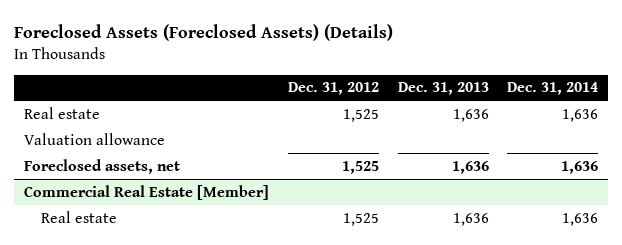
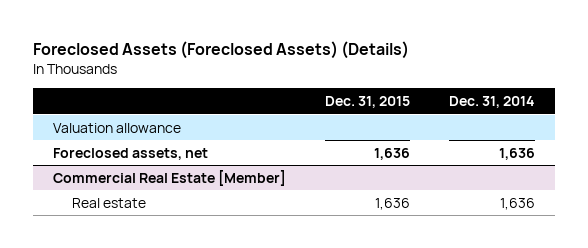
[287,82,379,96] Dec. 31, 2012 -> none
[397,82,489,96] Dec. 31, 2013 -> none
none -> [325,96,411,109] Dec. 31, 2015
[23,106,100,119] Real estate -> none

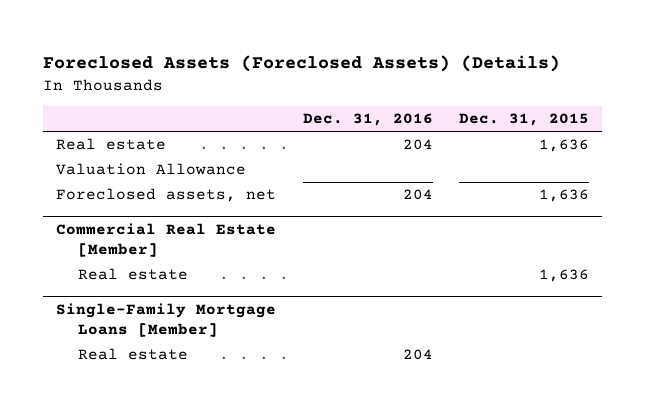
[449,96,536,109] Dec. 31, 2014 -> none
none -> [302,113,433,127] Dec. 31, 2016
none -> [56,138,167,151] Real estate
[52,122,181,133] Valuation allowance -> [56,163,247,176] Valuation Allowance
none -> [56,303,277,337] Single-Family Mortgage Loans [Member]
none -> [78,348,189,361] Real estate

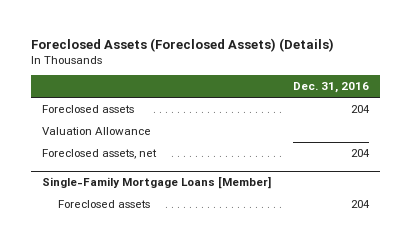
[458,113,589,127] Dec. 31, 2015 -> none
[56,138,167,151] Real estate -> [41,105,134,114] Foreclosed assets
[56,223,277,257] Commercial Real Estate [Member] -> none
[78,268,189,281] Real estate -> none
[78,348,189,361] Real estate -> [58,200,151,209] Foreclosed assets

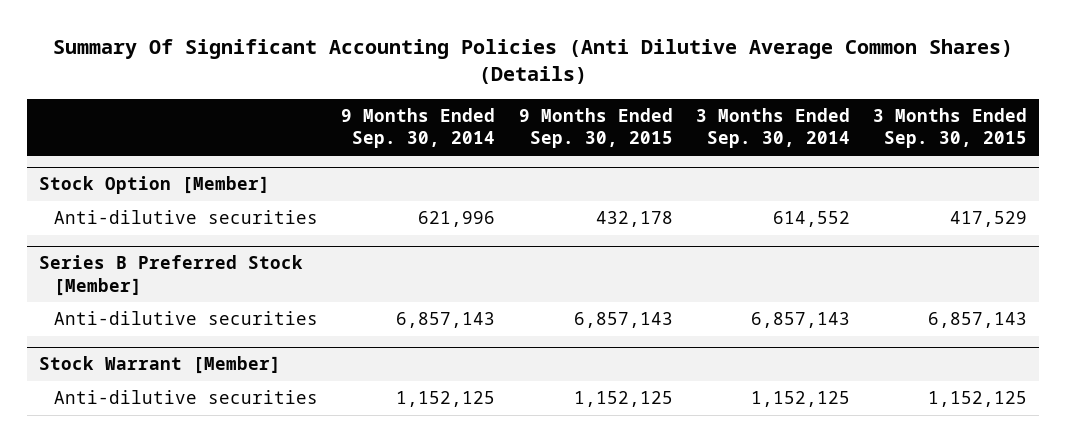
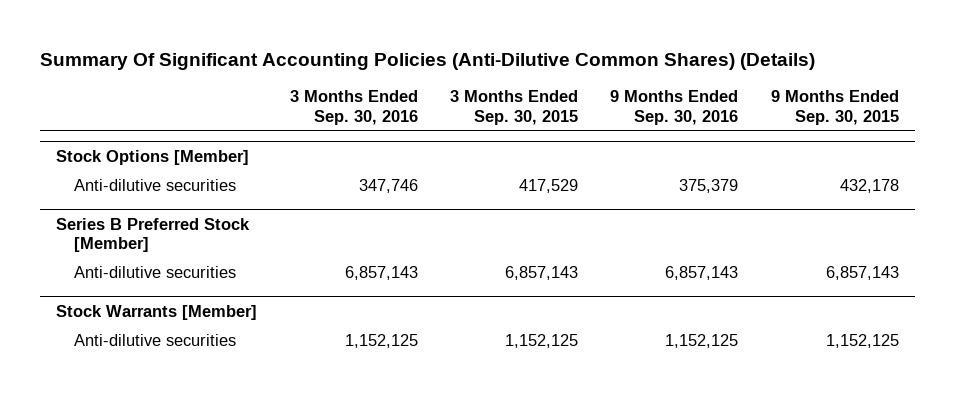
[53,39,1014,85] Summary Of Significant Accounting Policies (Anti Dilutive Average Common Shares) (Details) -> [40,52,816,70] Summary Of Significant Accounting Policies (Anti-Dilutive Common Shares) (Details)
[341,108,496,149] 9 Months Ended Sep. 30, 2014 -> none
[695,108,850,149] 3 Months Ended Sep. 30, 2014 -> none
none -> [289,90,418,125] 3 Months Ended Sep. 30, 2016
none -> [610,90,739,125] 9 Months Ended Sep. 30, 2016
[39,176,271,195] Stock Option [Member] -> [56,149,250,165] Stock Options [Member]
[39,356,282,375] Stock Warrant [Member] -> [56,304,258,320] Stock Warrants [Member]

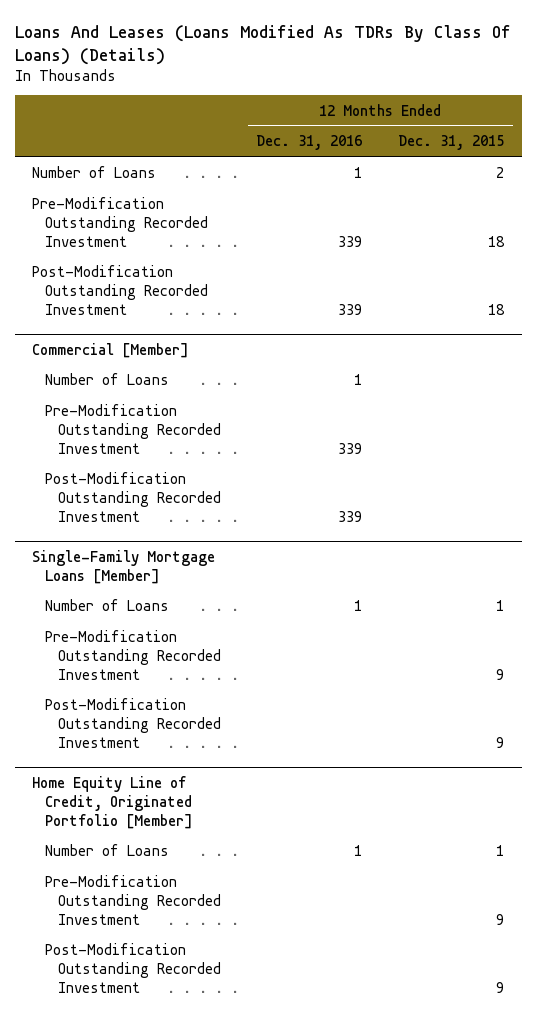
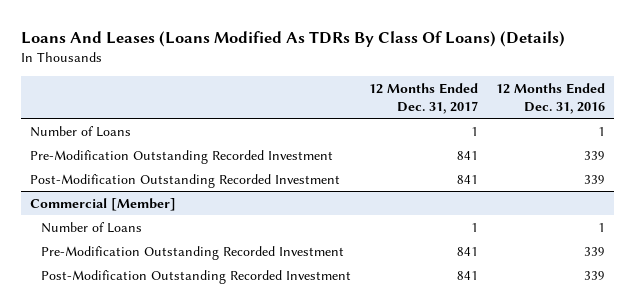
[397,135,504,151] Dec. 31, 2015 -> none
none -> [368,82,478,114] 12 Months Ended Dec. 31, 2017
[32,549,216,584] Single-Family Mortgage Loans [Member] -> none
[45,599,170,612] Number of Loans -> none
[45,630,222,681] Pre-Modification Outstanding Recorded Investment -> none
[45,698,222,749] Post-Modification Outstanding Recorded Investment -> none
[32,775,194,829] Home Equity Line of Credit, Originated Portfolio [Member] -> none
[45,844,170,857] Number of Loans -> none
[45,875,222,926] Pre-Modification Outstanding Recorded Investment -> none
[45,943,222,994] Post-Modification Outstanding Recorded Investment -> none

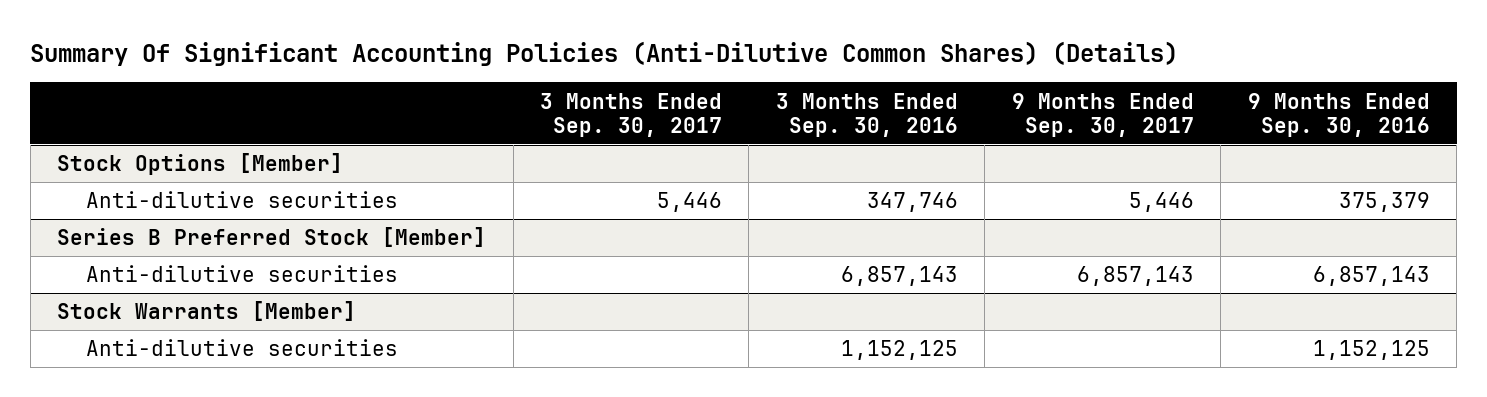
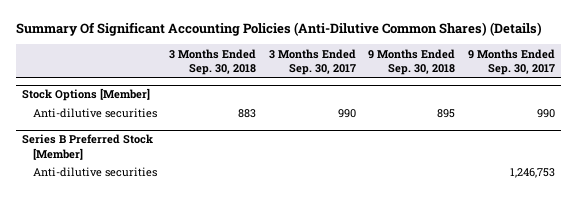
[775,92,958,137] 3 Months Ended Sep. 30, 2016 -> none
[1247,92,1430,137] 9 Months Ended Sep. 30, 2016 -> none
none -> [169,48,257,75] 3 Months Ended Sep. 30, 2018
none -> [368,48,456,75] 9 Months Ended Sep. 30, 2018
[656,192,722,213] 5,446 -> [337,109,356,119] 990
[1128,192,1194,213] 5,446 -> [536,109,555,119] 990
[57,301,357,322] Stock Warrants [Member] -> none
[85,339,398,357] Anti-dilutive securities -> none
[1076,266,1194,287] 6,857,143 -> [509,168,555,179] 1,246,753

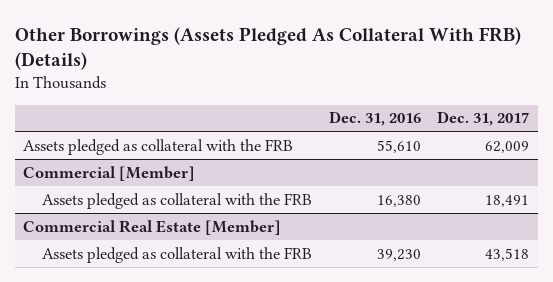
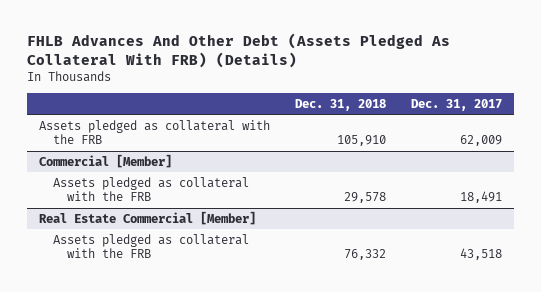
[15,26,522,71] Other Borrowings (Assets Pledged As Collateral With FRB) (Details) -> [26,32,450,68] FHLB Advances And Other Debt (Assets Pledged As Collateral With FRB) (Details)
[328,111,421,127] Dec. 31, 2016 -> none
none -> [295,98,387,111] Dec. 31, 2018
[23,219,282,235] Commercial Real Estate [Member] -> [39,210,257,225] Real Estate Commercial [Member]

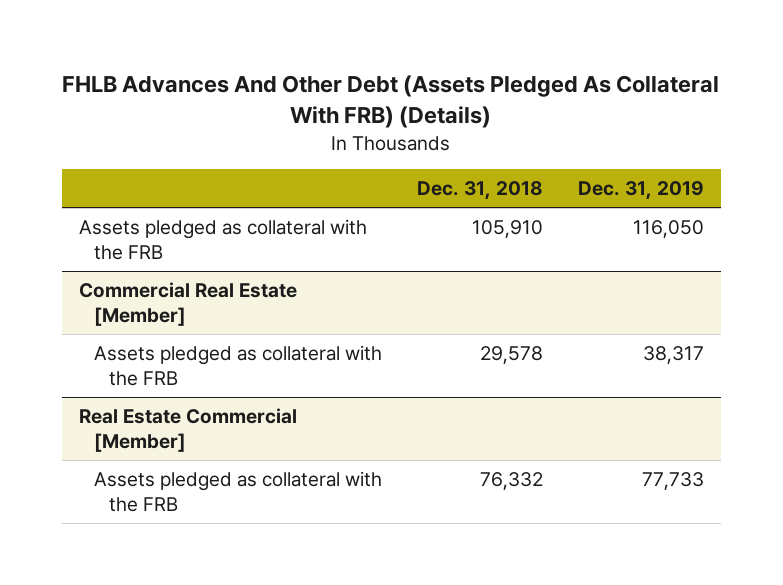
[410,98,502,111] Dec. 31, 2017 -> none
none -> [577,181,704,201] Dec. 31, 2019
[39,153,173,168] Commercial [Member] -> [79,282,298,327] Commercial Real Estate [Member]

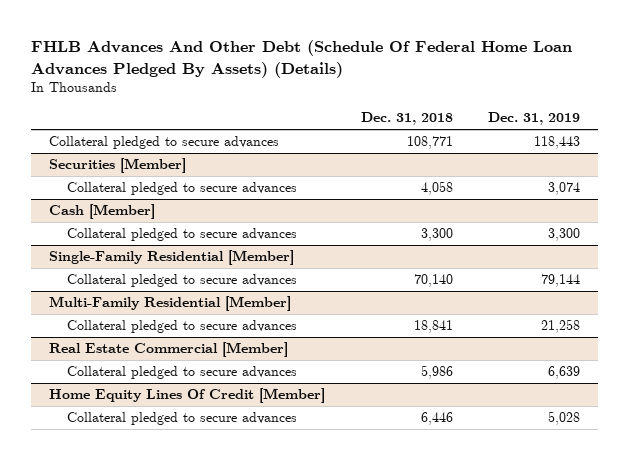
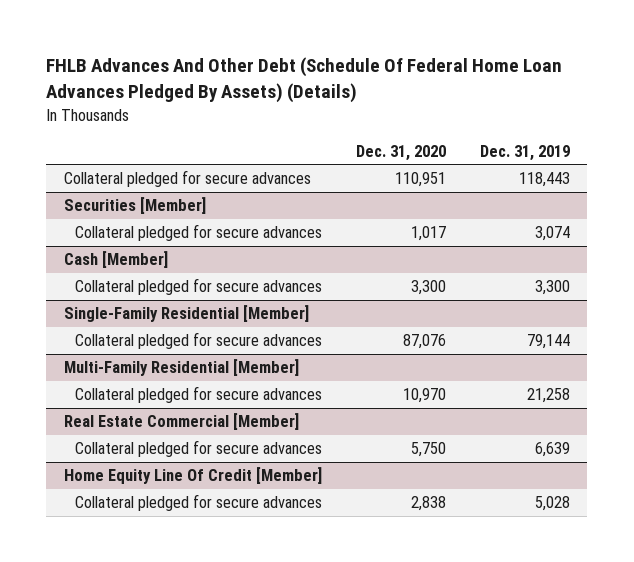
[360,112,453,126] Dec. 31, 2018 -> none
none -> [356,144,447,161] Dec. 31, 2020
[48,136,279,150] Collateral pledged to secure advances -> [63,170,311,188] Collateral pledged for secure advances
[66,182,297,196] Collateral pledged to secure advances -> [75,224,323,242] Collateral pledged for secure advances
[66,228,297,242] Collateral pledged to secure advances -> [75,278,323,296] Collateral pledged for secure advances
[66,274,297,288] Collateral pledged to secure advances -> [75,332,323,350] Collateral pledged for secure advances
[66,320,297,334] Collateral pledged to secure advances -> [75,386,323,404] Collateral pledged for secure advances
[66,366,297,380] Collateral pledged to secure advances -> [75,440,323,458] Collateral pledged for secure advances
[48,388,325,404] Home Equity Lines Of Credit [Member] -> [63,467,322,485] Home Equity Line Of Credit [Member]
[66,412,297,426] Collateral pledged to secure advances -> [75,494,323,512] Collateral pledged for secure advances

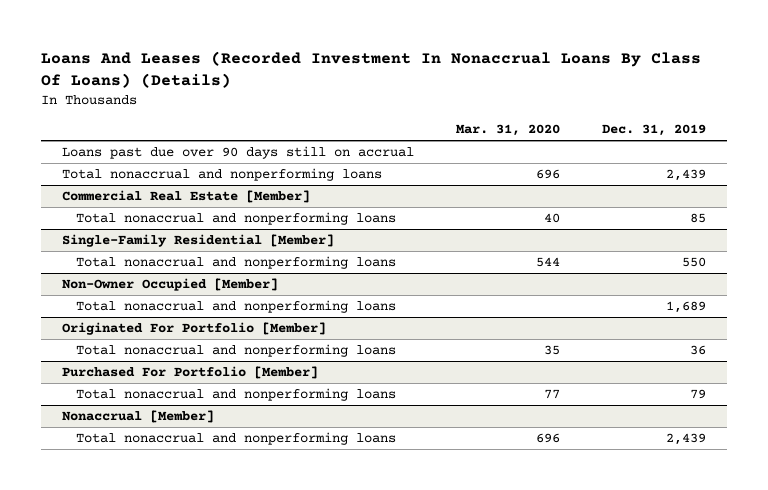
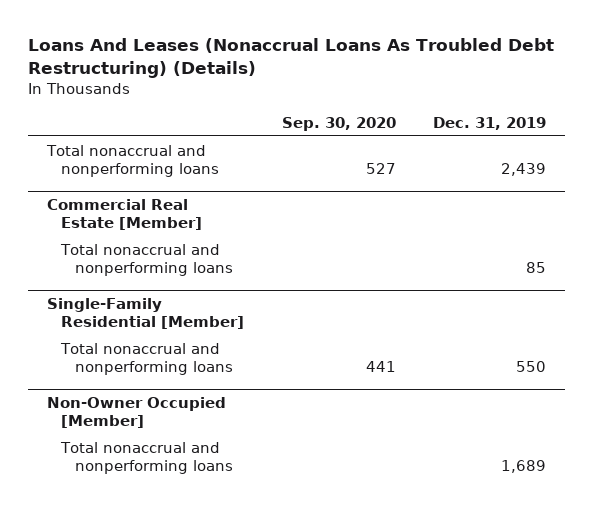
[40,50,701,88] Loans And Leases (Recorded Investment In Nonaccrual Loans By Class Of Loans) (Details) -> [27,37,554,78] Loans And Leases (Nonaccrual Loans As Troubled Debt Restructuring) (Details)
[456,124,561,137] Mar. 31, 2020 -> none
none -> [281,116,396,131] Sep. 30, 2020
[61,146,414,160] Loans past due over 90 days still on accrual -> none
[61,322,326,336] Originated For Portfolio [Member] -> none
[75,344,396,358] Total nonaccrual and nonperforming loans -> none
[61,366,318,380] Purchased For Portfolio [Member] -> none
[75,388,396,402] Total nonaccrual and nonperforming loans -> none
[61,410,214,424] Nonaccrual [Member] -> none
[75,432,396,446] Total nonaccrual and nonperforming loans -> none

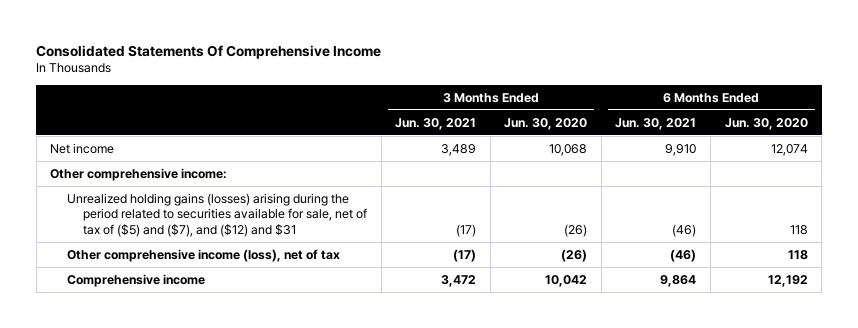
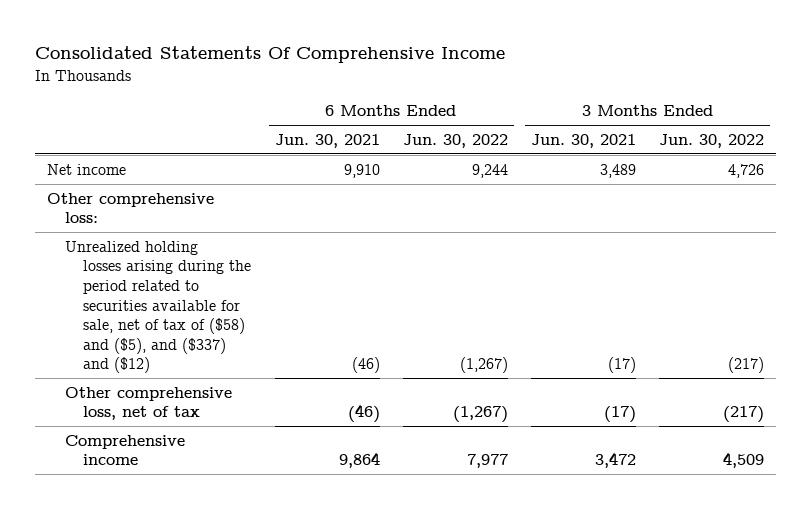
[504,117,588,130] Jun. 30, 2020 -> none
[724,117,808,130] Jun. 30, 2020 -> none
none -> [402,133,508,148] Jun. 30, 2022
none -> [659,133,765,148] Jun. 30, 2022
[50,167,228,181] Other comprehensive income: -> [46,192,214,224] Other comprehensive loss:
[66,192,368,237] Unrealized holding gains (losses) arising during the period related to securities available for sale, net of tax of ($5) and ($7), and ($12) and $31 -> [64,240,252,374] Unrealized holding losses arising during the period related to securities available for sale, net of tax of ($58) and ($5), and ($337) and ($12)
[66,248,340,262] Other comprehensive income (loss), net of tax -> [64,386,232,421] Other comprehensive loss, net of tax

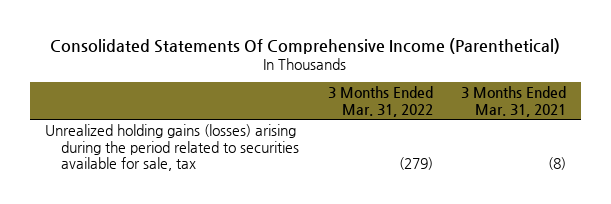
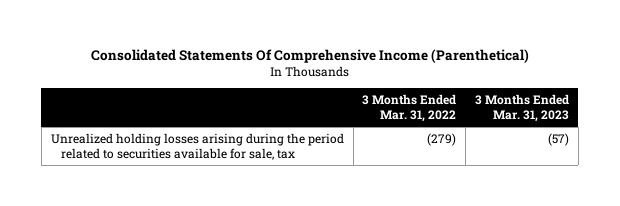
[461,86,567,117] 3 Months Ended Mar. 31, 2021 -> none
none -> [475,93,570,123] 3 Months Ended Mar. 31, 2023
[44,123,299,172] Unrealized holding gains (losses) arising during the period related to securities available for sale, tax -> [50,132,344,160] Unrealized holding losses arising during the period related to securities available for sale, tax

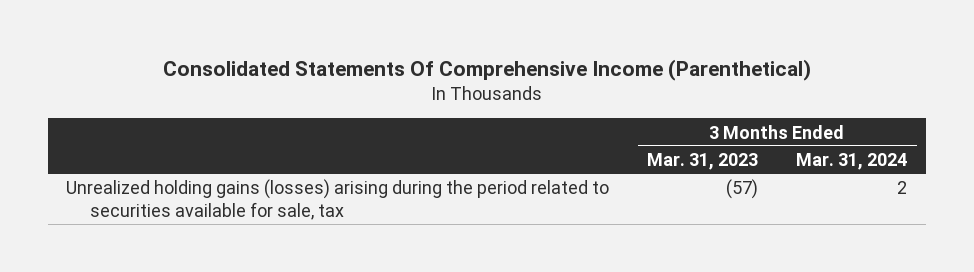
[362,93,457,123] 3 Months Ended Mar. 31, 2022 -> none
none -> [796,152,908,170] Mar. 31, 2024
[50,132,344,160] Unrealized holding losses arising during the period related to securities available for sale, tax -> [66,179,610,221] Unrealized holding gains (losses) arising during the period related to securities available for sale, tax

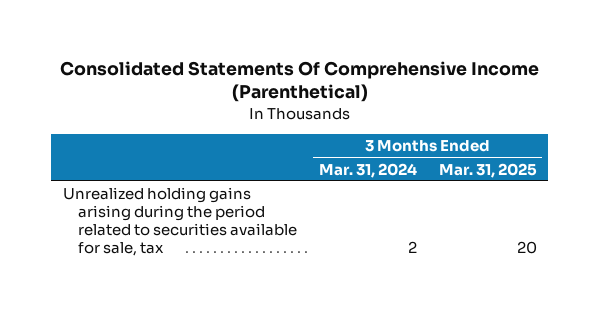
[647,152,759,170] Mar. 31, 2023 -> none
none -> [438,162,537,178] Mar. 31, 2025
[66,179,610,221] Unrealized holding gains (losses) arising during the period related to securities available for sale, tax -> [62,187,297,256] Unrealized holding gains arising during the period related to securities available for sale, tax

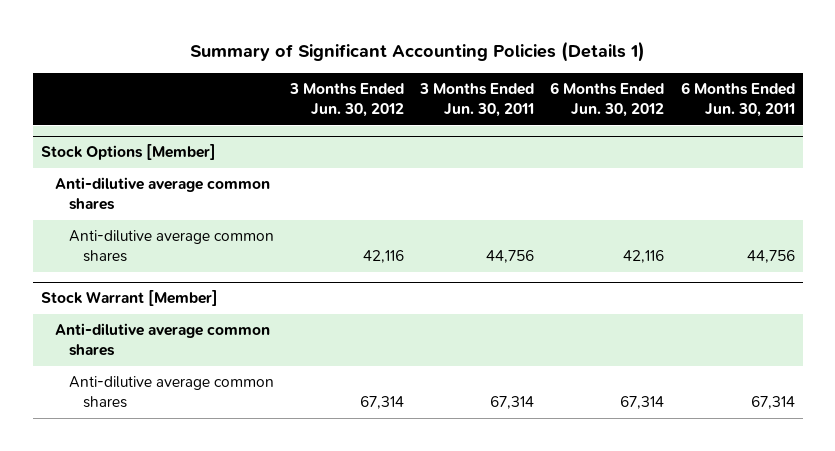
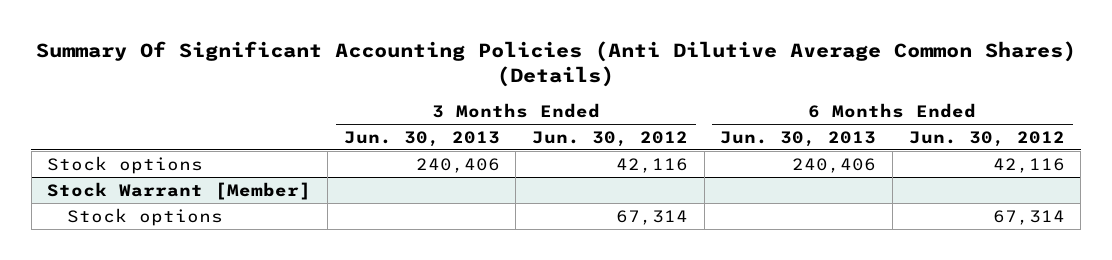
[189,41,645,63] Summary of Significant Accounting Policies (Details 1) -> [35,40,1076,88] Summary Of Significant Accounting Policies (Anti Dilutive Average Common Shares) (Details)
[419,83,535,118] 3 Months Ended Jun. 30, 2011 -> none
[680,82,795,118] 6 Months Ended Jun. 30, 2011 -> none
none -> [343,130,500,147] Jun. 30, 2013
none -> [720,130,877,147] Jun. 30, 2013
[40,144,216,161] Stock Options [Member] -> none
[54,177,270,211] Anti-dilutive average common shares -> none
[68,230,274,263] Anti-dilutive average common shares -> [47,155,204,174] Stock options
[54,323,270,357] Anti-dilutive average common shares -> none
[68,376,274,409] Anti-dilutive average common shares -> [66,207,223,226] Stock options

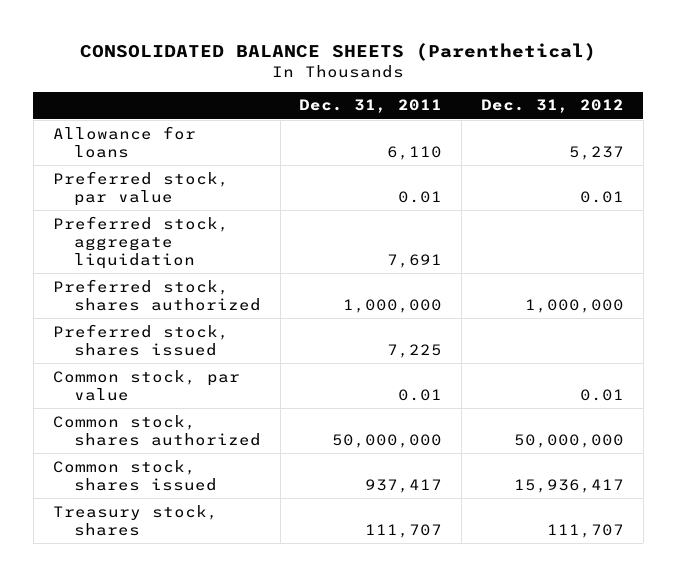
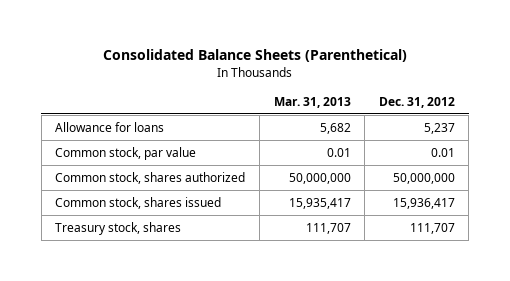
[80,42,597,61] CONSOLIDATED BALANCE SHEETS (Parenthetical) -> [103,49,408,63] Consolidated Balance Sheets (Parenthetical)
[299,99,443,114] Dec. 31, 2011 -> none
none -> [273,96,351,108] Mar. 31, 2013
[52,170,229,206] Preferred stock, par value -> none
[52,215,229,269] Preferred stock, aggregate liquidation -> none
[52,278,261,311] Preferred stock, shares authorized -> none
[52,323,229,356] Preferred stock, shares issued -> none

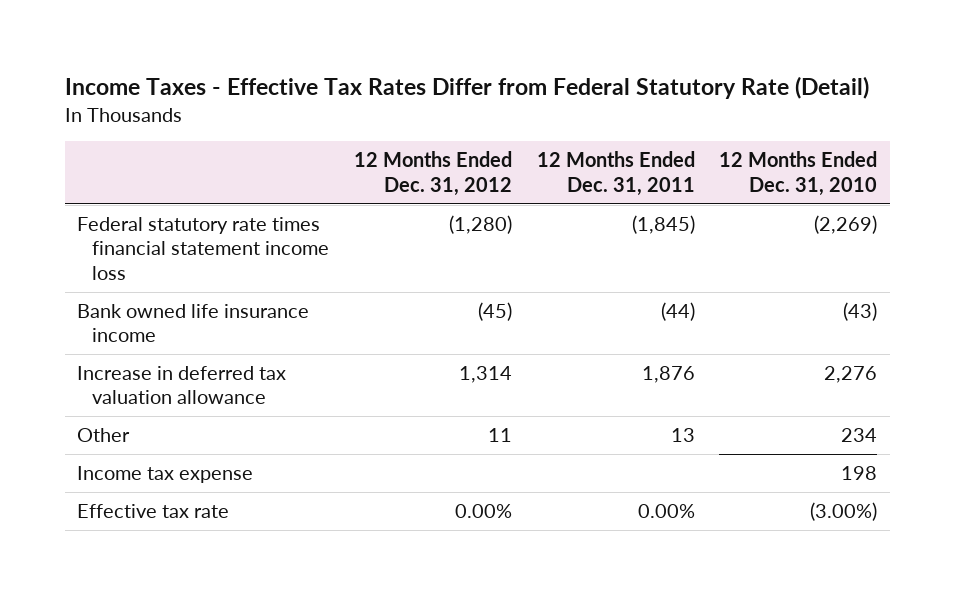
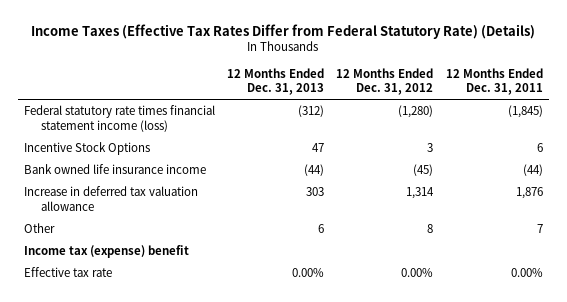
[64,76,869,100] Income Taxes - Effective Tax Rates Differ from Federal Statutory Rate (Detail) -> [31,23,536,39] Income Taxes (Effective Tax Rates Differ from Federal Statutory Rate) (Details)
[719,151,878,196] 12 Months Ended Dec. 31, 2010 -> none
none -> [227,67,325,96] 12 Months Ended Dec. 31, 2013
[77,216,330,280] Federal statutory rate times financial statement income loss -> [24,105,216,132] Federal statutory rate times financial statement income (loss)
none -> [24,142,151,156] Incentive Stock Options
[487,427,512,442] 11 -> [427,224,434,234] 8
[670,427,695,442] 13 -> [536,224,543,234] 7
[77,465,254,483] Income tax expense -> [24,245,190,259] Income tax (expense) benefit

